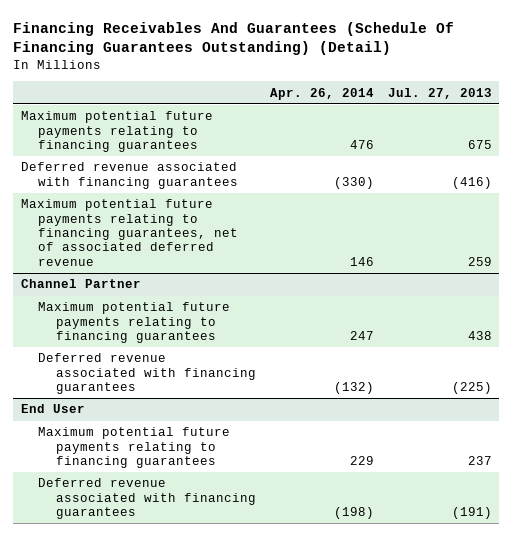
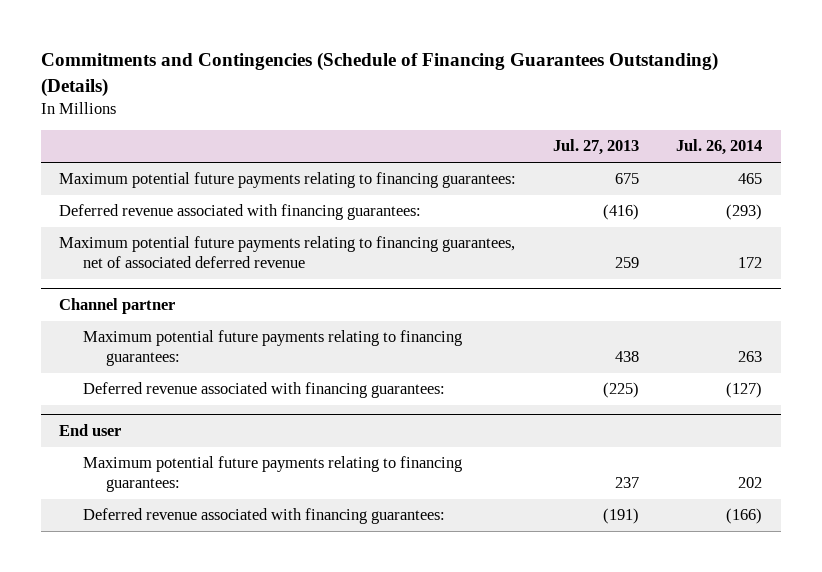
[13,21,455,55] Financing Receivables And Guarantees (Schedule Of Financing Guarantees Outstanding) (Detail) -> [41,52,719,97] Commitments and Contingencies (Schedule of Financing Guarantees Outstanding) (Details)
[269,87,374,100] Apr. 26, 2014 -> none
none -> [676,139,763,156] Jul. 26, 2014
[20,111,213,153] Maximum potential future payments relating to financing guarantees -> [59,172,517,189] Maximum potential future payments relating to financing guarantees:
[20,162,239,189] Deferred revenue associated with financing guarantees -> [59,204,422,221] Deferred revenue associated with financing guarantees:
[20,279,141,289] Channel Partner -> [59,298,176,315] Channel partner
[38,302,231,344] Maximum potential future payments relating to financing guarantees -> [82,330,462,367] Maximum potential future payments relating to financing guarantees:
[38,353,256,395] Deferred revenue associated with financing guarantees -> [82,382,445,399] Deferred revenue associated with financing guarantees:
[20,404,85,414] End User -> [59,424,122,437] End user
[38,427,231,469] Maximum potential future payments relating to financing guarantees -> [82,456,462,493] Maximum potential future payments relating to financing guarantees:
[38,478,256,520] Deferred revenue associated with financing guarantees -> [82,508,445,525] Deferred revenue associated with financing guarantees:

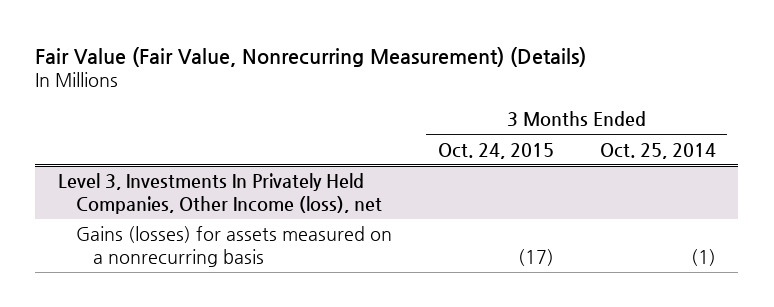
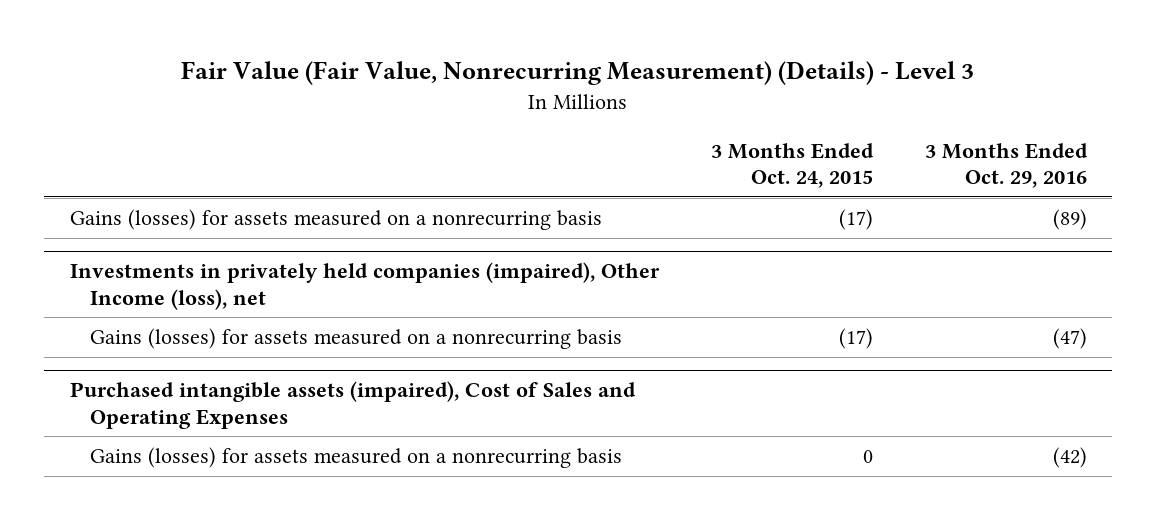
[35,46,587,67] Fair Value (Fair Value, Nonrecurring Measurement) (Details) -> [181,60,975,85] Fair Value (Fair Value, Nonrecurring Measurement) (Details) - Level 3
[599,142,716,159] Oct. 25, 2014 -> none
none -> [924,142,1088,189] 3 Months Ended Oct. 29, 2016
[58,173,382,214] Level 3, Investments In Privately Held Companies, Other Income (loss), net -> none
none -> [70,262,661,310] Investments in privately held companies (impaired), Other Income (loss), net
none -> [90,328,623,350] Gains (losses) for assets measured on a nonrecurring basis
none -> [70,381,637,429] Purchased intangible assets (impaired), Cost of Sales and Operating Expenses
none -> [90,447,623,469] Gains (losses) for assets measured on a nonrecurring basis

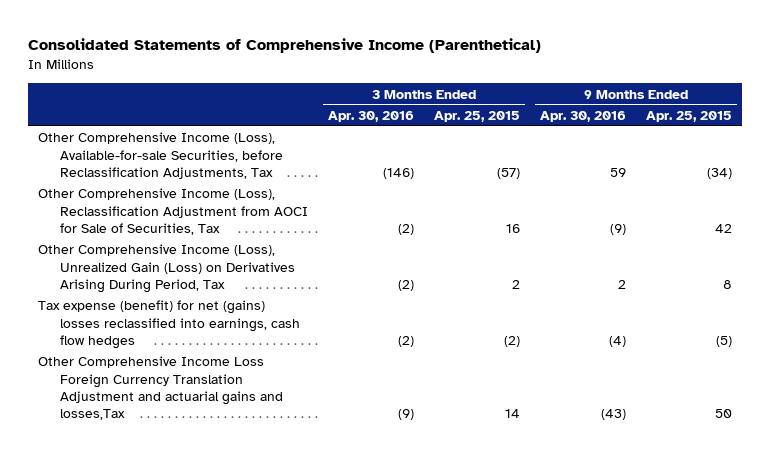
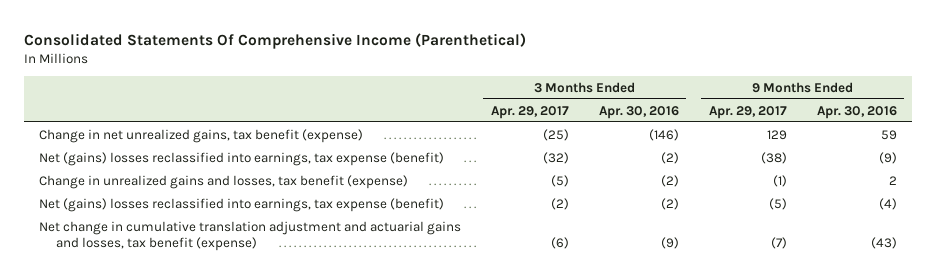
[28,38,542,54] Consolidated Statements of Comprehensive Income (Parenthetical) -> [23,32,526,49] Consolidated Statements Of Comprehensive Income (Parenthetical)
[434,110,521,122] Apr. 25, 2015 -> none
[646,110,733,122] Apr. 25, 2015 -> none
none -> [490,105,569,119] Apr. 29, 2017
none -> [708,105,787,119] Apr. 29, 2017
[38,132,284,179] Other Comprehensive Income (Loss), Available-for-sale Securities, before Reclassification Adjustments, Tax -> [38,128,363,143] Change in net unrealized gains, tax benefit (expense)
[38,188,309,235] Other Comprehensive Income (Loss), Reclassification Adjustment from AOCI for Sale of Securities, Tax -> [38,151,444,166] Net (gains) losses reclassified into earnings, tax expense (benefit)
[38,244,296,293] Other Comprehensive Income (Loss), Unrealized Gain (Loss) on Derivatives Arising During Period, Tax -> [38,174,408,189] Change in unrealized gains and losses, tax benefit (expense)
[38,300,301,349] Tax expense (benefit) for net (gains) losses reclassified into earnings, cash flow hedges -> [38,197,444,212] Net (gains) losses reclassified into earnings, tax expense (benefit)
[38,356,284,420] Other Comprehensive Income Loss Foreign Currency Translation Adjustment and actuarial gains and losses,Tax -> [38,220,461,252] Net change in cumulative translation adjustment and actuarial gains and losses, tax benefit (expense)

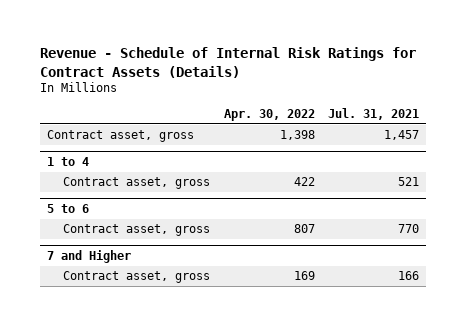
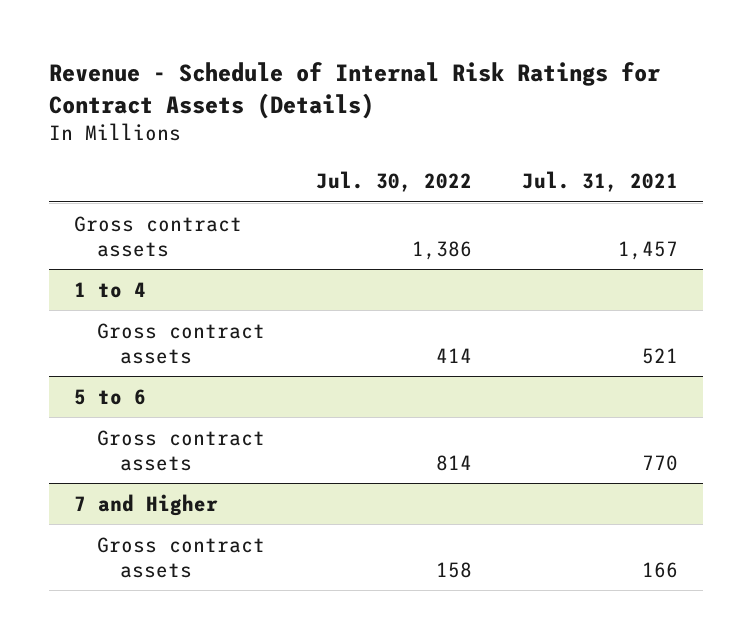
[223,109,315,122] Apr. 30, 2022 -> none
none -> [315,171,472,193] Jul. 30, 2022
[46,130,194,143] Contract asset, gross -> [74,215,243,258] Gross contract assets
[63,177,211,190] Contract asset, gross -> [97,322,266,365] Gross contract assets
[63,224,211,237] Contract asset, gross -> [97,429,266,472] Gross contract assets
[63,271,211,284] Contract asset, gross -> [97,536,266,579] Gross contract assets

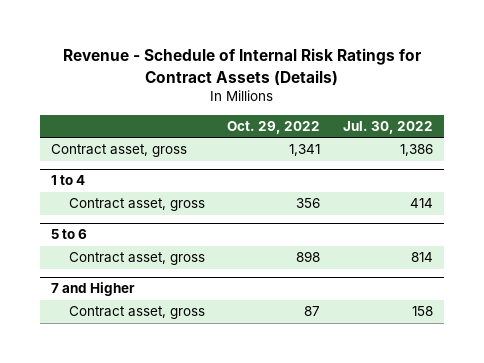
[521,171,678,193] Jul. 31, 2021 -> none
none -> [227,121,321,135] Oct. 29, 2022
[74,215,243,258] Gross contract assets -> [51,144,188,158] Contract asset, gross
[97,322,266,365] Gross contract assets -> [68,198,205,212] Contract asset, gross
[97,429,266,472] Gross contract assets -> [68,252,205,266] Contract asset, gross
[97,536,266,579] Gross contract assets -> [68,306,205,320] Contract asset, gross

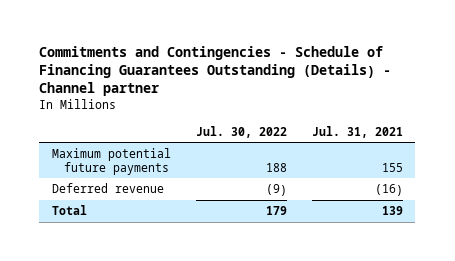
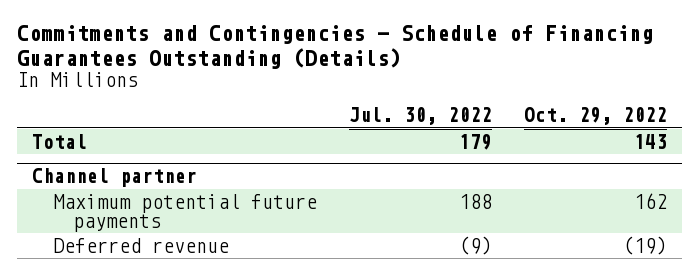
[39,46,392,97] Commitments and Contingencies - Schedule of Financing Guarantees Outstanding (Details) - Channel partner -> [16,25,653,69] Commitments and Contingencies - Schedule of Financing Guarantees Outstanding (Details)
[311,125,403,138] Jul. 31, 2021 -> none
none -> [523,107,667,126] Oct. 29, 2022
[51,205,87,216] Total -> [32,133,88,149] Total
none -> [32,168,198,188] Channel partner

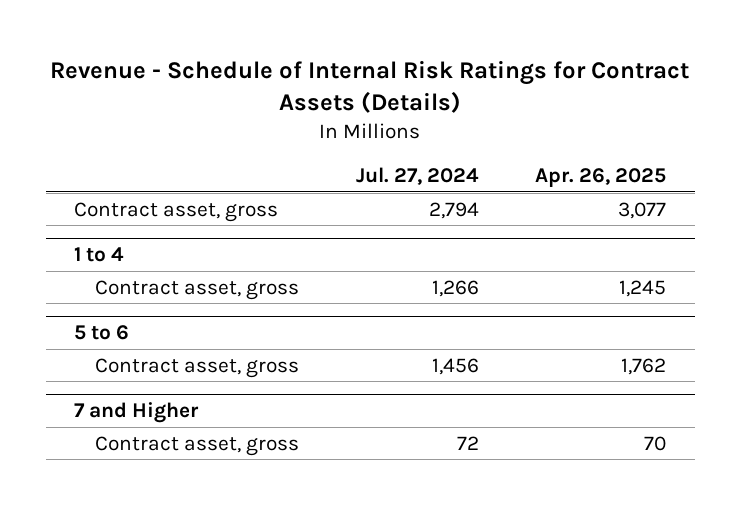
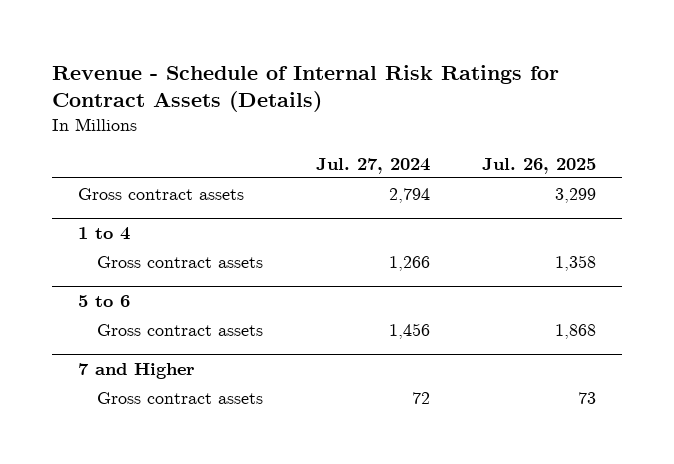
[535,168,667,188] Apr. 26, 2025 -> none
none -> [482,157,597,174] Jul. 26, 2025
[74,201,279,222] Contract asset, gross -> [78,187,245,200] Gross contract assets
[94,279,299,300] Contract asset, gross -> [96,255,263,268] Gross contract assets
[94,357,299,378] Contract asset, gross -> [96,323,263,336] Gross contract assets
[94,435,299,456] Contract asset, gross -> [96,391,263,404] Gross contract assets

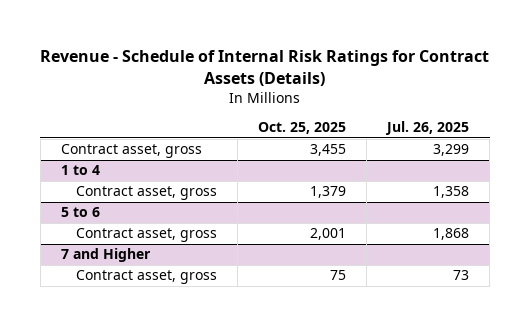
[315,157,430,174] Jul. 27, 2024 -> none
none -> [257,122,346,135] Oct. 25, 2025
[78,187,245,200] Gross contract assets -> [61,144,203,159] Contract asset, gross
[96,255,263,268] Gross contract assets -> [75,186,217,201] Contract asset, gross
[96,323,263,336] Gross contract assets -> [75,228,217,243] Contract asset, gross
[96,391,263,404] Gross contract assets -> [75,270,217,285] Contract asset, gross

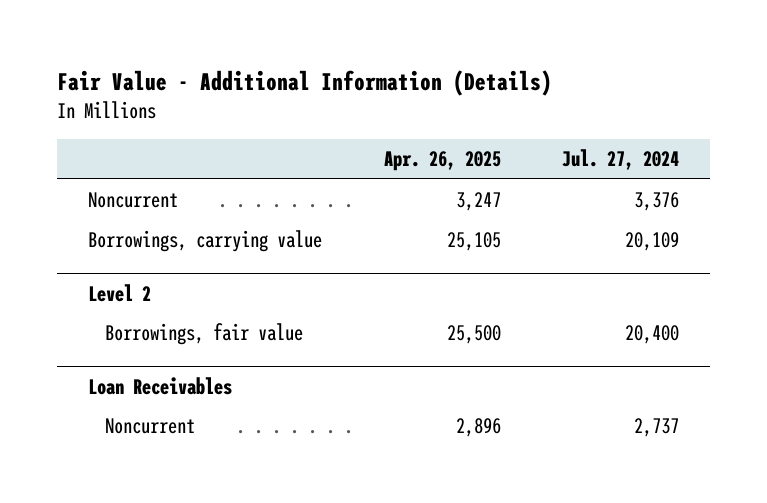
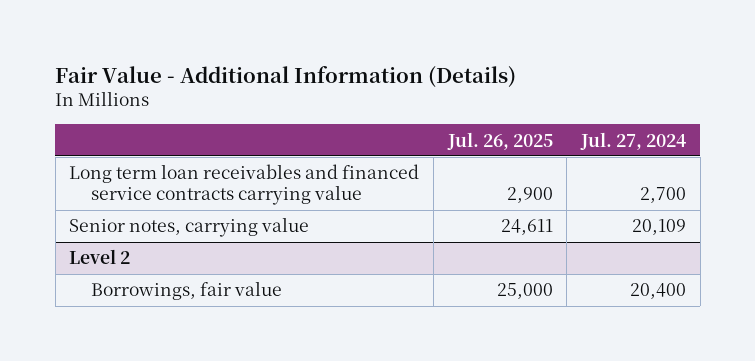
[383,151,501,172] Apr. 26, 2025 -> none
none -> [446,131,553,150] Jul. 26, 2025
[87,192,178,209] Noncurrent -> none
none -> [69,164,420,206] Long term loan receivables and financed service contracts carrying value
[87,230,322,253] Borrowings, carrying value -> [69,217,310,238] Senior notes, carrying value
[87,376,232,395] Loan Receivables -> none
[105,418,196,435] Noncurrent -> none

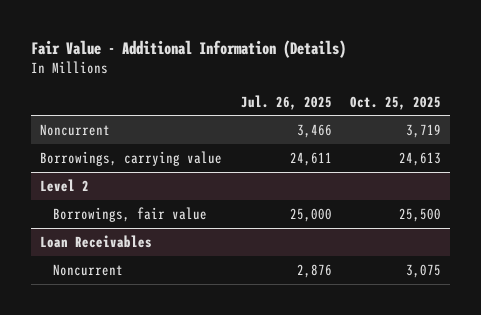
[579,131,686,150] Jul. 27, 2024 -> none
none -> [350,95,442,110] Oct. 25, 2025
[69,164,420,206] Long term loan receivables and financed service contracts carrying value -> none
none -> [40,123,111,136] Noncurrent
[69,217,310,238] Senior notes, carrying value -> [40,150,223,166] Borrowings, carrying value
none -> [40,234,153,248] Loan Receivables
none -> [52,263,123,276] Noncurrent

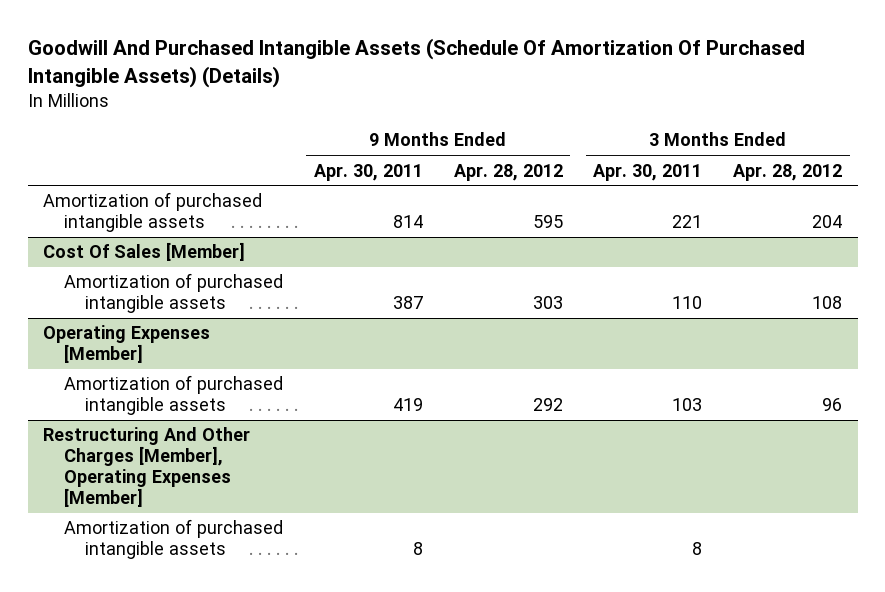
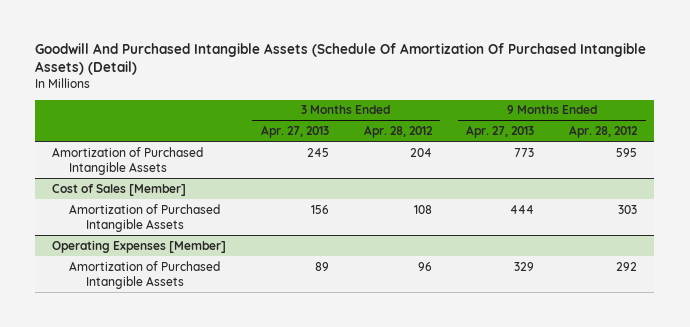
[27,38,805,89] Goodwill And Purchased Intangible Assets (Schedule Of Amortization Of Purchased Intangible Assets) (Details) -> [35,42,647,75] Goodwill And Purchased Intangible Assets (Schedule Of Amortization Of Purchased Intangible Assets) (Detail)
[313,163,423,181] Apr. 30, 2011 -> none
[593,163,703,181] Apr. 30, 2011 -> none
none -> [261,125,330,139] Apr. 27, 2013
none -> [466,125,535,139] Apr. 27, 2013
[43,192,263,233] Amortization of purchased intangible assets -> [52,146,204,175] Amortization of Purchased Intangible Assets
[43,242,246,262] Cost Of Sales [Member] -> [52,183,187,196] Cost of Sales [Member]
[63,273,283,314] Amortization of purchased intangible assets -> [69,203,221,232] Amortization of Purchased Intangible Assets
[43,427,251,507] Restructuring And Other Charges [Member], Operating Expenses [Member] -> none
[63,519,283,560] Amortization of purchased intangible assets -> none
[63,375,283,416] Amortization of purchased intangible assets -> [69,260,221,289] Amortization of Purchased Intangible Assets

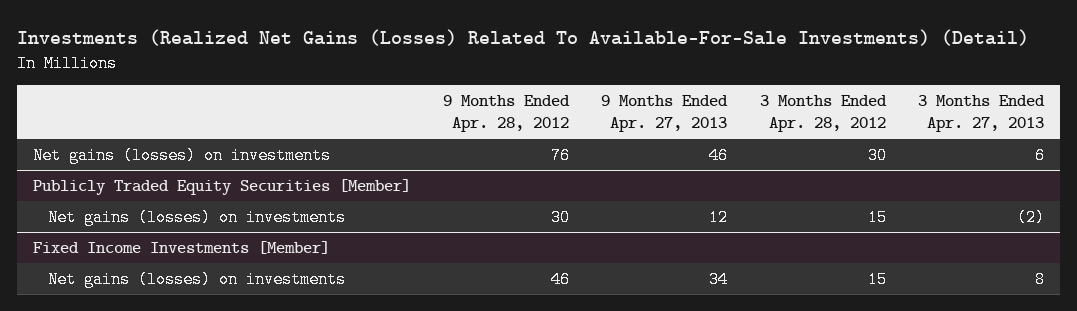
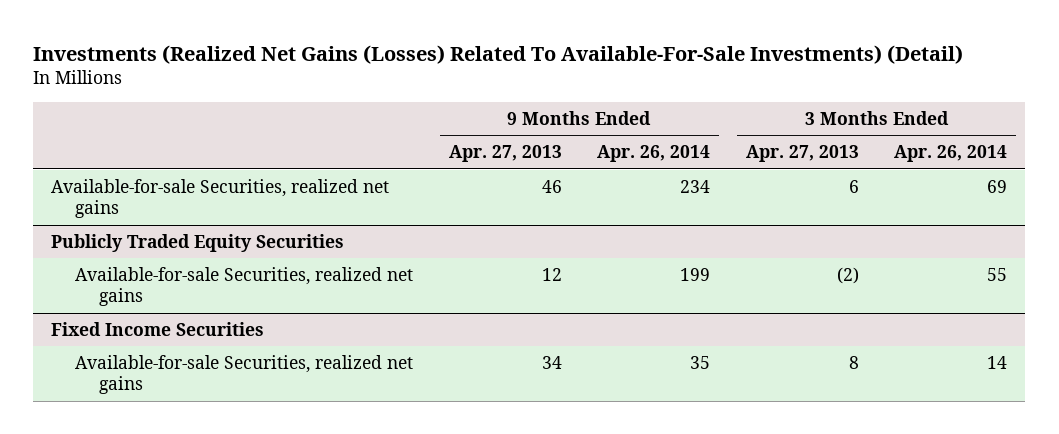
[443,95,571,133] 9 Months Ended Apr. 28, 2012 -> none
[759,95,887,133] 3 Months Ended Apr. 28, 2012 -> none
none -> [597,145,711,163] Apr. 26, 2014
none -> [894,145,1008,163] Apr. 26, 2014
[32,240,330,254] Fixed Income Investments [Member] -> none
[32,146,331,164] Net gains (losses) on investments -> [51,179,390,219] Available-for-sale Securities, realized net gains
[32,178,411,195] Publicly Traded Equity Securities [Member] -> [51,234,345,253] Publicly Traded Equity Securities
[47,208,346,226] Net gains (losses) on investments -> [74,267,413,307] Available-for-sale Securities, realized net gains
none -> [51,322,265,337] Fixed Income Securities
[47,270,346,288] Net gains (losses) on investments -> [74,355,413,395] Available-for-sale Securities, realized net gains

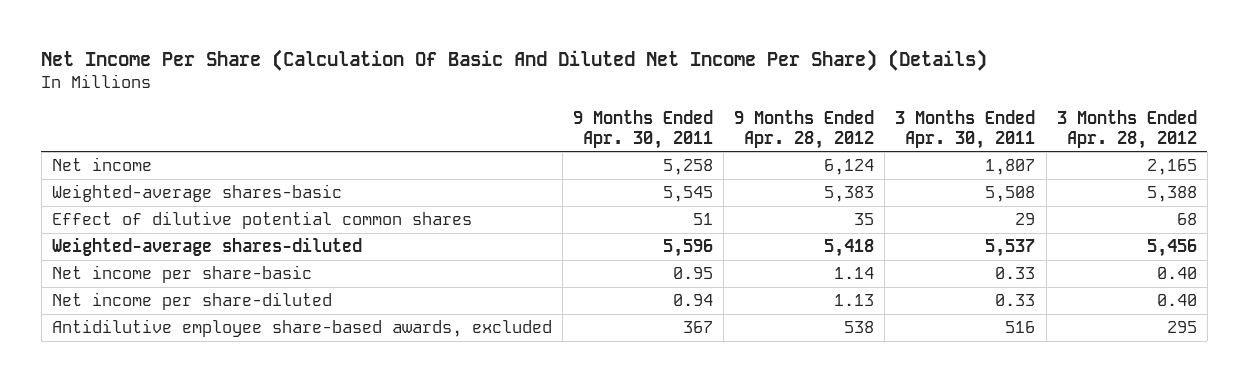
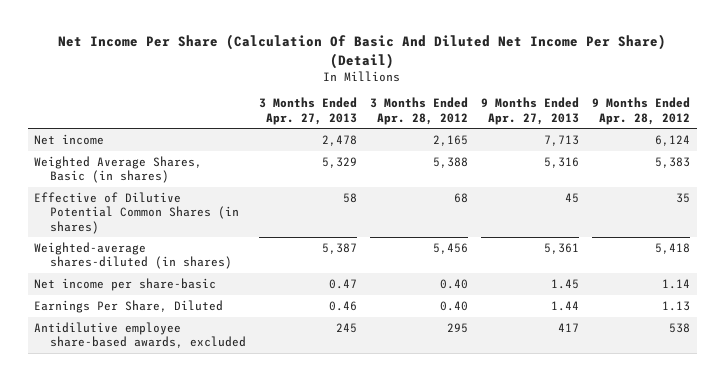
[41,49,988,72] Net Income Per Share (Calculation Of Basic And Diluted Net Income Per Share) (Details) -> [58,34,667,69] Net Income Per Share (Calculation Of Basic And Diluted Net Income Per Share) (Detail)
[572,109,713,149] 9 Months Ended Apr. 30, 2011 -> none
[895,109,1036,149] 3 Months Ended Apr. 30, 2011 -> none
none -> [259,97,358,125] 3 Months Ended Apr. 27, 2013
none -> [481,97,580,125] 9 Months Ended Apr. 27, 2013
[51,184,342,203] Weighted-average shares-basic -> [34,156,203,184] Weighted Average Shares, Basic (in shares)
[51,211,472,230] Effect of dilutive potential common shares -> [34,192,240,234] Effective of Dilutive Potential Common Shares (in shares)
[51,237,362,257] Weighted-average shares-diluted -> [34,242,233,270] Weighted-average shares-diluted (in shares)
[51,292,332,311] Net income per share-diluted -> [34,300,224,314] Earnings Per Share, Diluted

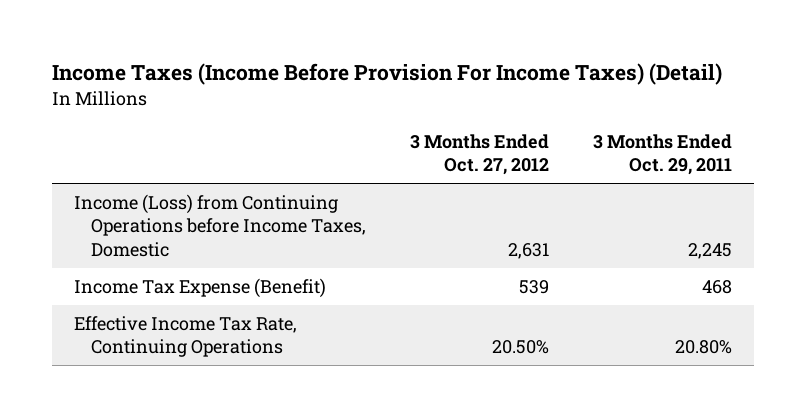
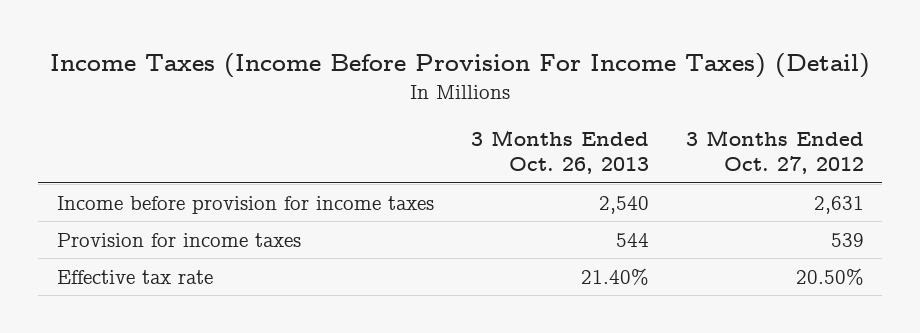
[592,134,732,176] 3 Months Ended Oct. 29, 2011 -> none
none -> [470,129,649,175] 3 Months Ended Oct. 26, 2013
[74,193,366,257] Income (Loss) from Continuing Operations before Income Taxes, Domestic -> [56,195,434,214] Income before provision for income taxes
[74,277,327,298] Income Tax Expense (Benefit) -> [56,232,301,247] Provision for income taxes
[74,315,298,358] Effective Income Tax Rate, Continuing Operations -> [56,269,213,284] Effective tax rate

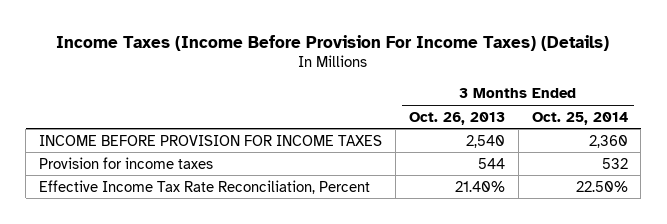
[50,52,871,78] Income Taxes (Income Before Provision For Income Taxes) (Detail) -> [56,35,610,52] Income Taxes (Income Before Provision For Income Taxes) (Details)
[685,129,864,175] 3 Months Ended Oct. 27, 2012 -> none
none -> [531,111,628,125] Oct. 25, 2014
[56,195,434,214] Income before provision for income taxes -> [39,134,383,146] INCOME BEFORE PROVISION FOR INCOME TAXES
[56,269,213,284] Effective tax rate -> [39,179,371,194] Effective Income Tax Rate Reconciliation, Percent

